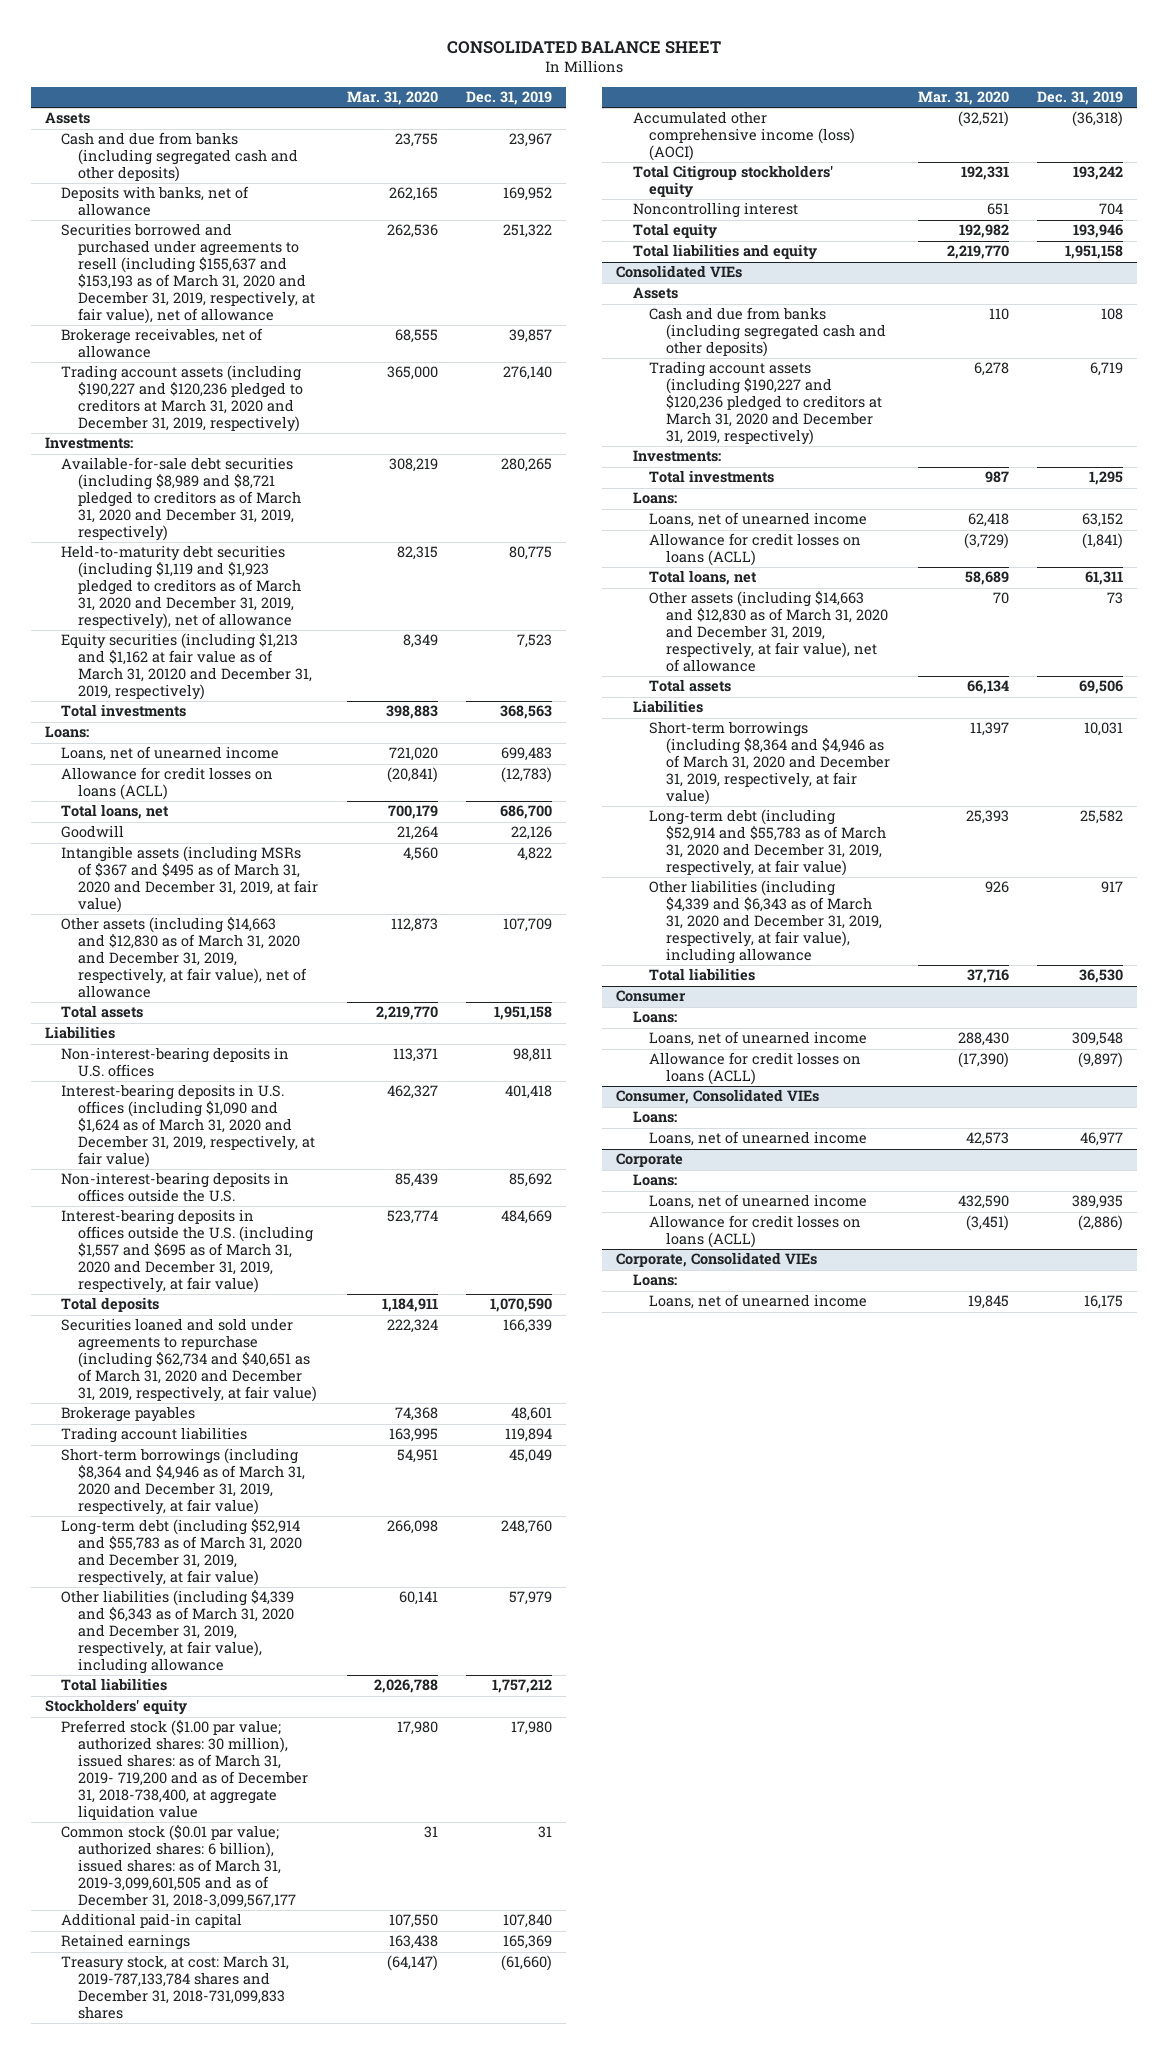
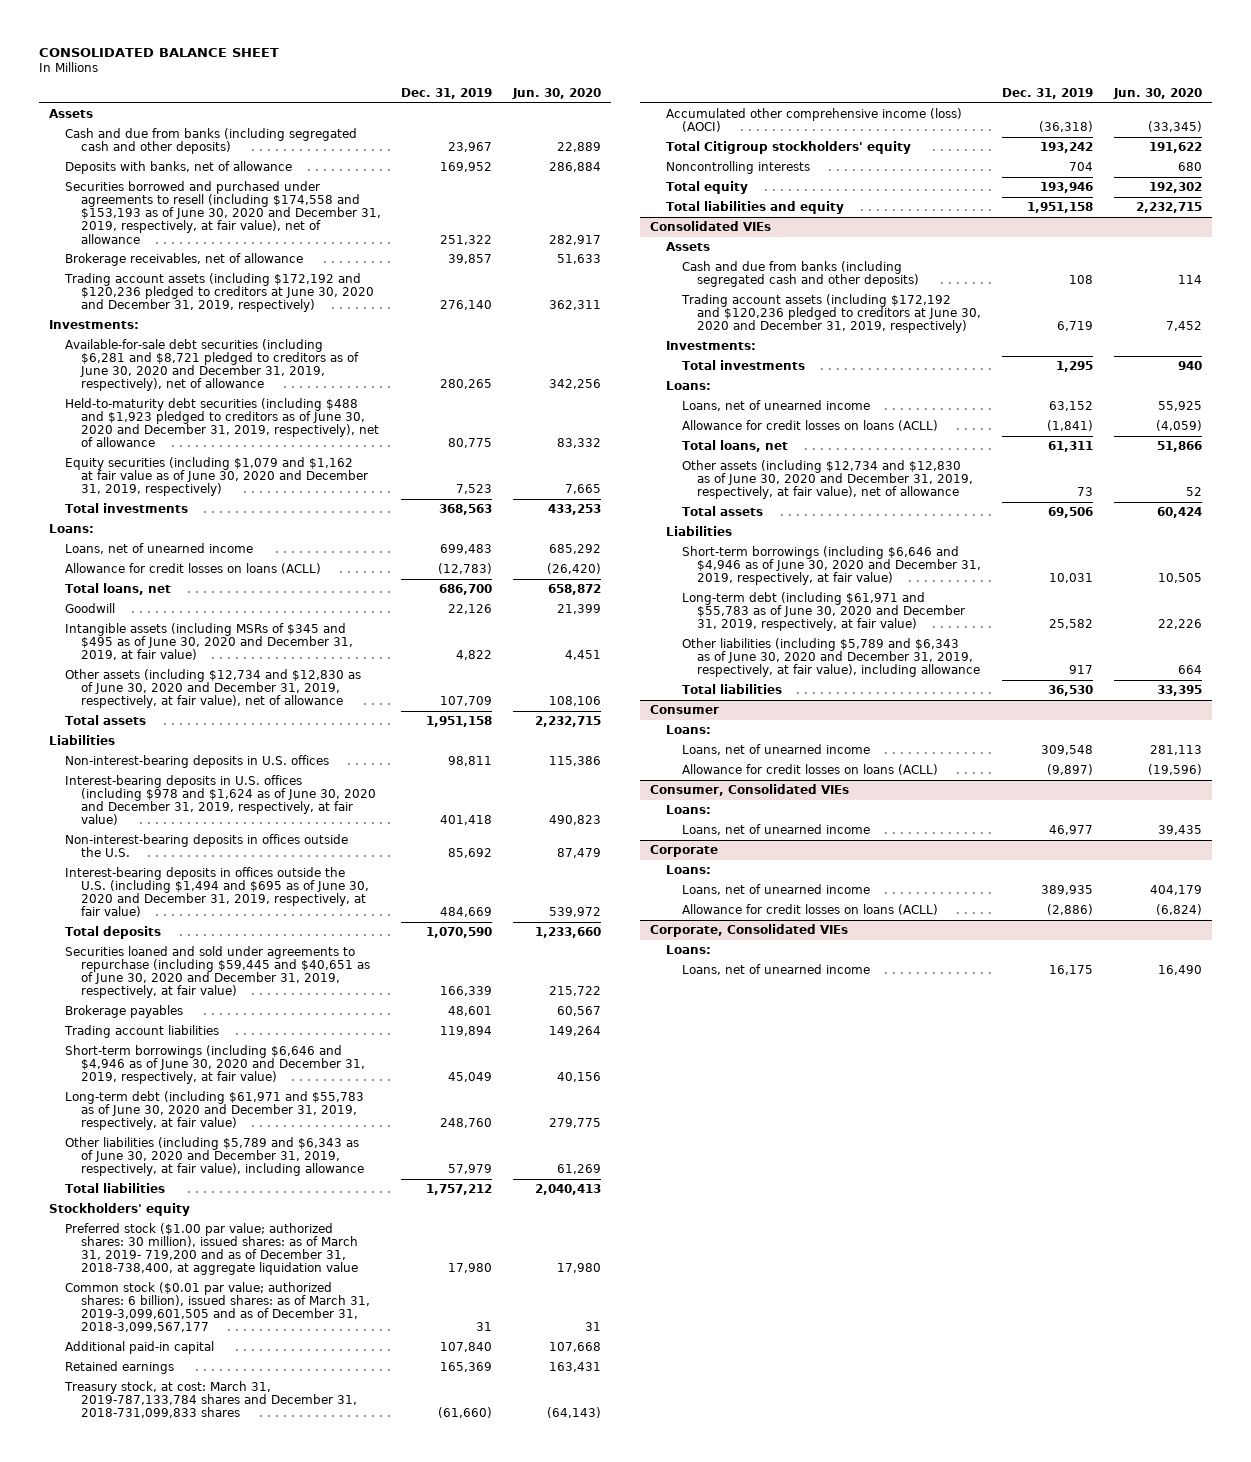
[346,91,438,106] Mar. 31, 2020 -> none
none -> [512,88,602,100] Jun. 30, 2020
[61,223,316,324] Securities borrowed and purchased under agreements to resell (including $155,637 and $153,193 as of March 31, 2020 and December 31, 2019, respectively, at fair value), net of allowance -> [64,180,381,244] Securities borrowed and purchased under agreements to resell (including $174,558 and $153,193 as of June 30, 2020 and December 31, 2019, respectively, at fair value), net of allowance
[61,365,304,433] Trading account assets (including $190,227 and $120,236 pledged to creditors at March 31, 2020 and December 31, 2019, respectively) -> [63,272,374,313] Trading account assets (including $172,192 and $120,236 pledged to creditors at June 30, 2020 and December 31, 2019, respectively)
[61,457,302,541] Available-for-sale debt securities (including $8,989 and $8,721 pledged to creditors as of March 31, 2020 and December 31, 2019, respectively) -> [64,338,359,392] Available-for-sale debt securities (including $6,281 and $8,721 pledged to creditors as of June 30, 2020 and December 31, 2019, respectively), net of allowance
[61,545,302,629] Held-to-maturity debt securities (including $1,119 and $1,923 pledged to creditors as of March 31, 2020 and December 31, 2019, respectively), net of allowance -> [64,397,379,448] Held-to-maturity debt securities (including $488 and $1,923 pledged to creditors as of June 30, 2020 and December 31, 2019, respectively), net of allowance
[61,633,313,701] Equity securities (including $1,213 and $1,162 at fair value as of March 31, 20120 and December 31, 2019, respectively) -> [64,456,368,497] Equity securities (including $1,079 and $1,162 at fair value as of June 30, 2020 and December 31, 2019, respectively)
[61,846,319,914] Intangible assets (including MSRs of $367 and $495 as of March 31, 2020 and December 31, 2019, at fair value) -> [64,622,353,661] Intangible assets (including MSRs of $345 and $495 as of June 30, 2020 and December 31, 2019, at fair value)
[61,917,308,998] Other assets (including $14,663 and $12,830 as of March 31, 2020 and December 31, 2019, respectively, at fair value), net of allowance -> [64,668,361,709] Other assets (including $12,734 and $12,830 as of June 30, 2020 and December 31, 2019, respectively, at fair value), net of allowance
[61,1084,316,1168] Interest-bearing deposits in U.S. offices (including $1,090 and $1,624 as of March 31, 2020 and December 31, 2019, respectively, at fair value) -> [64,774,376,826] Interest-bearing deposits in U.S. offices (including $978 and $1,624 as of June 30, 2020 and December 31, 2019, respectively, at fair value)
[61,1209,314,1293] Interest-bearing deposits in offices outside the U.S. (including $1,557 and $695 as of March 31, 2020 and December 31, 2019, respectively, at fair value) -> [64,866,369,918] Interest-bearing deposits in offices outside the U.S. (including $1,494 and $695 as of June 30, 2020 and December 31, 2019, respectively, at fair value)
[61,1318,318,1402] Securities loaned and sold under agreements to repurchase (including $62,734 and $40,651 as of March 31, 2020 and December 31, 2019, respectively, at fair value) -> [64,945,370,999] Securities loaned and sold under agreements to repurchase (including $59,445 and $40,651 as of June 30, 2020 and December 31, 2019, respectively, at fair value)
[61,1448,306,1516] Short-term borrowings (including $8,364 and $4,946 as of March 31, 2020 and December 31, 2019, respectively, at fair value) -> [64,1044,365,1085] Short-term borrowings (including $6,646 and $4,946 as of June 30, 2020 and December 31, 2019, respectively, at fair value)
[61,1519,303,1587] Long-term debt (including $52,914 and $55,783 as of March 31, 2020 and December 31, 2019, respectively, at fair value) -> [64,1090,364,1131] Long-term debt (including $61,971 and $55,783 as of June 30, 2020 and December 31, 2019, respectively, at fair value)
[61,1590,295,1674] Other liabilities (including $4,339 and $6,343 as of March 31, 2020 and December 31, 2019, respectively, at fair value), including allowance -> [64,1136,364,1177] Other liabilities (including $5,789 and $6,343 as of June 30, 2020 and December 31, 2019, respectively, at fair value), including allowance
[632,202,798,219] Noncontrolling interest -> [665,160,810,174] Noncontrolling interests
[649,361,883,445] Trading account assets (including $190,227 and $120,236 pledged to creditors at March 31, 2020 and December 31, 2019, respectively) -> [680,293,982,334] Trading account assets (including $172,192 and $120,236 pledged to creditors at June 30, 2020 and December 31, 2019, respectively)
[649,591,889,672] Other assets (including $14,663 and $12,830 as of March 31, 2020 and December 31, 2019, respectively, at fair value), net of allowance -> [681,459,974,500] Other assets (including $12,734 and $12,830 as of June 30, 2020 and December 31, 2019, respectively, at fair value), net of allowance
[649,721,891,805] Short-term borrowings (including $8,364 and $4,946 as of March 31, 2020 and December 31, 2019, respectively, at fair value) -> [681,545,982,586] Short-term borrowings (including $6,646 and $4,946 as of June 30, 2020 and December 31, 2019, respectively, at fair value)
[649,809,887,877] Long-term debt (including $52,914 and $55,783 as of March 31, 2020 and December 31, 2019, respectively, at fair value) -> [681,591,966,632] Long-term debt (including $61,971 and $55,783 as of June 30, 2020 and December 31, 2019, respectively, at fair value)
[649,880,883,964] Other liabilities (including $4,339 and $6,343 as of March 31, 2020 and December 31, 2019, respectively, at fair value), including allowance -> [681,637,981,678] Other liabilities (including $5,789 and $6,343 as of June 30, 2020 and December 31, 2019, respectively, at fair value), including allowance

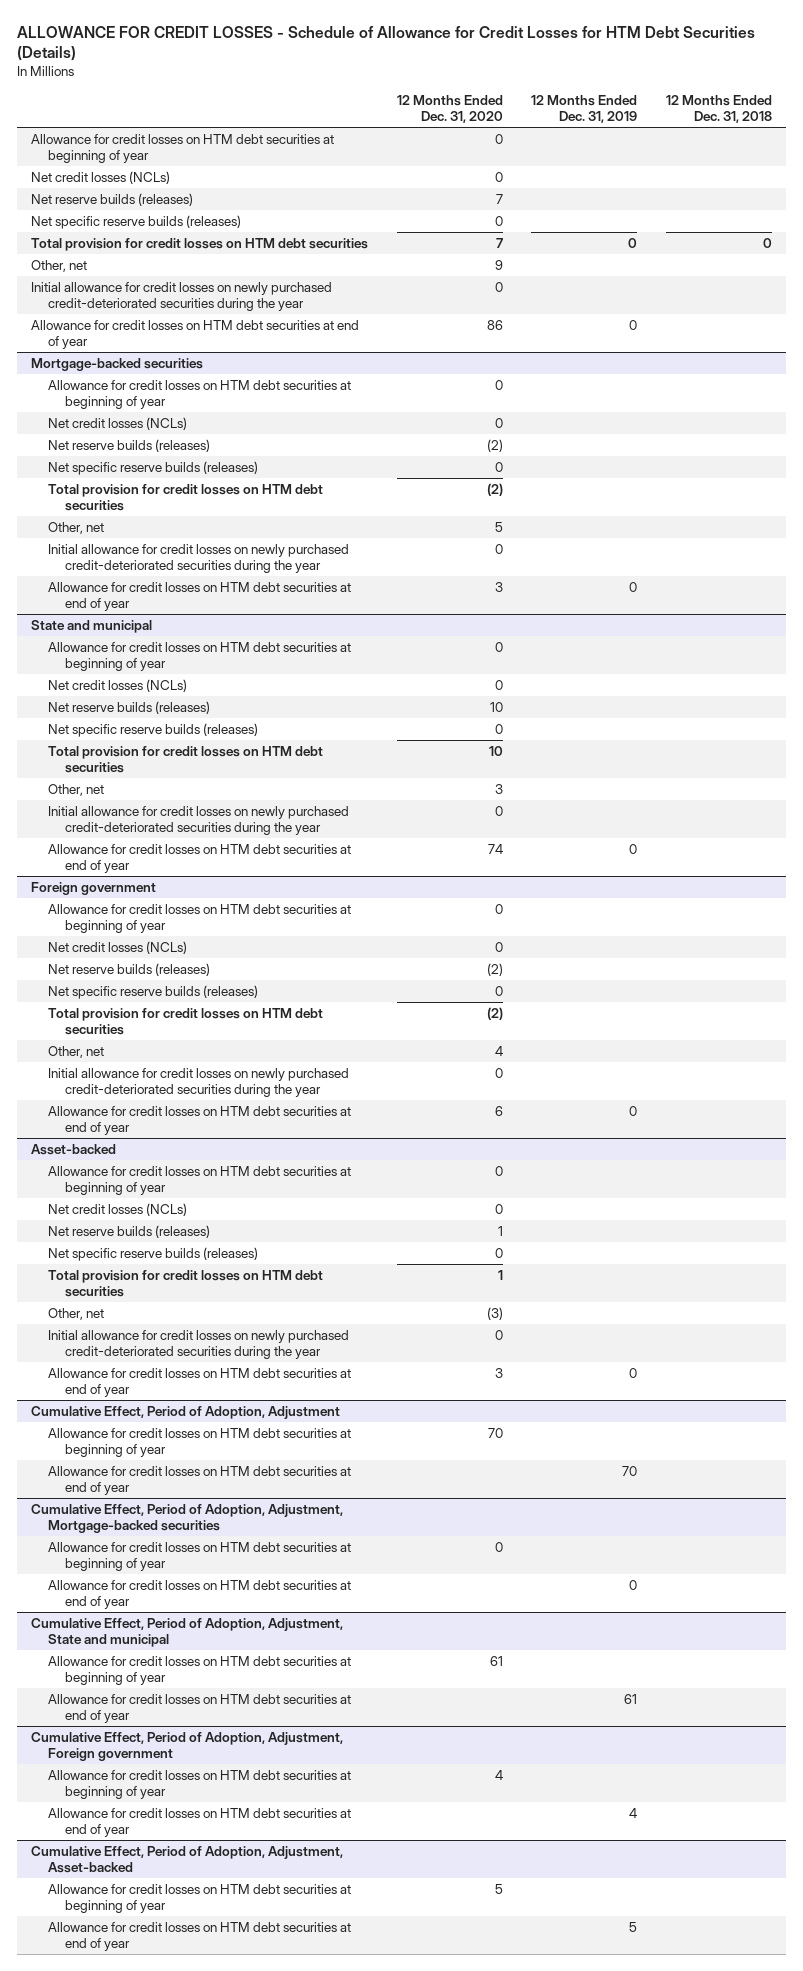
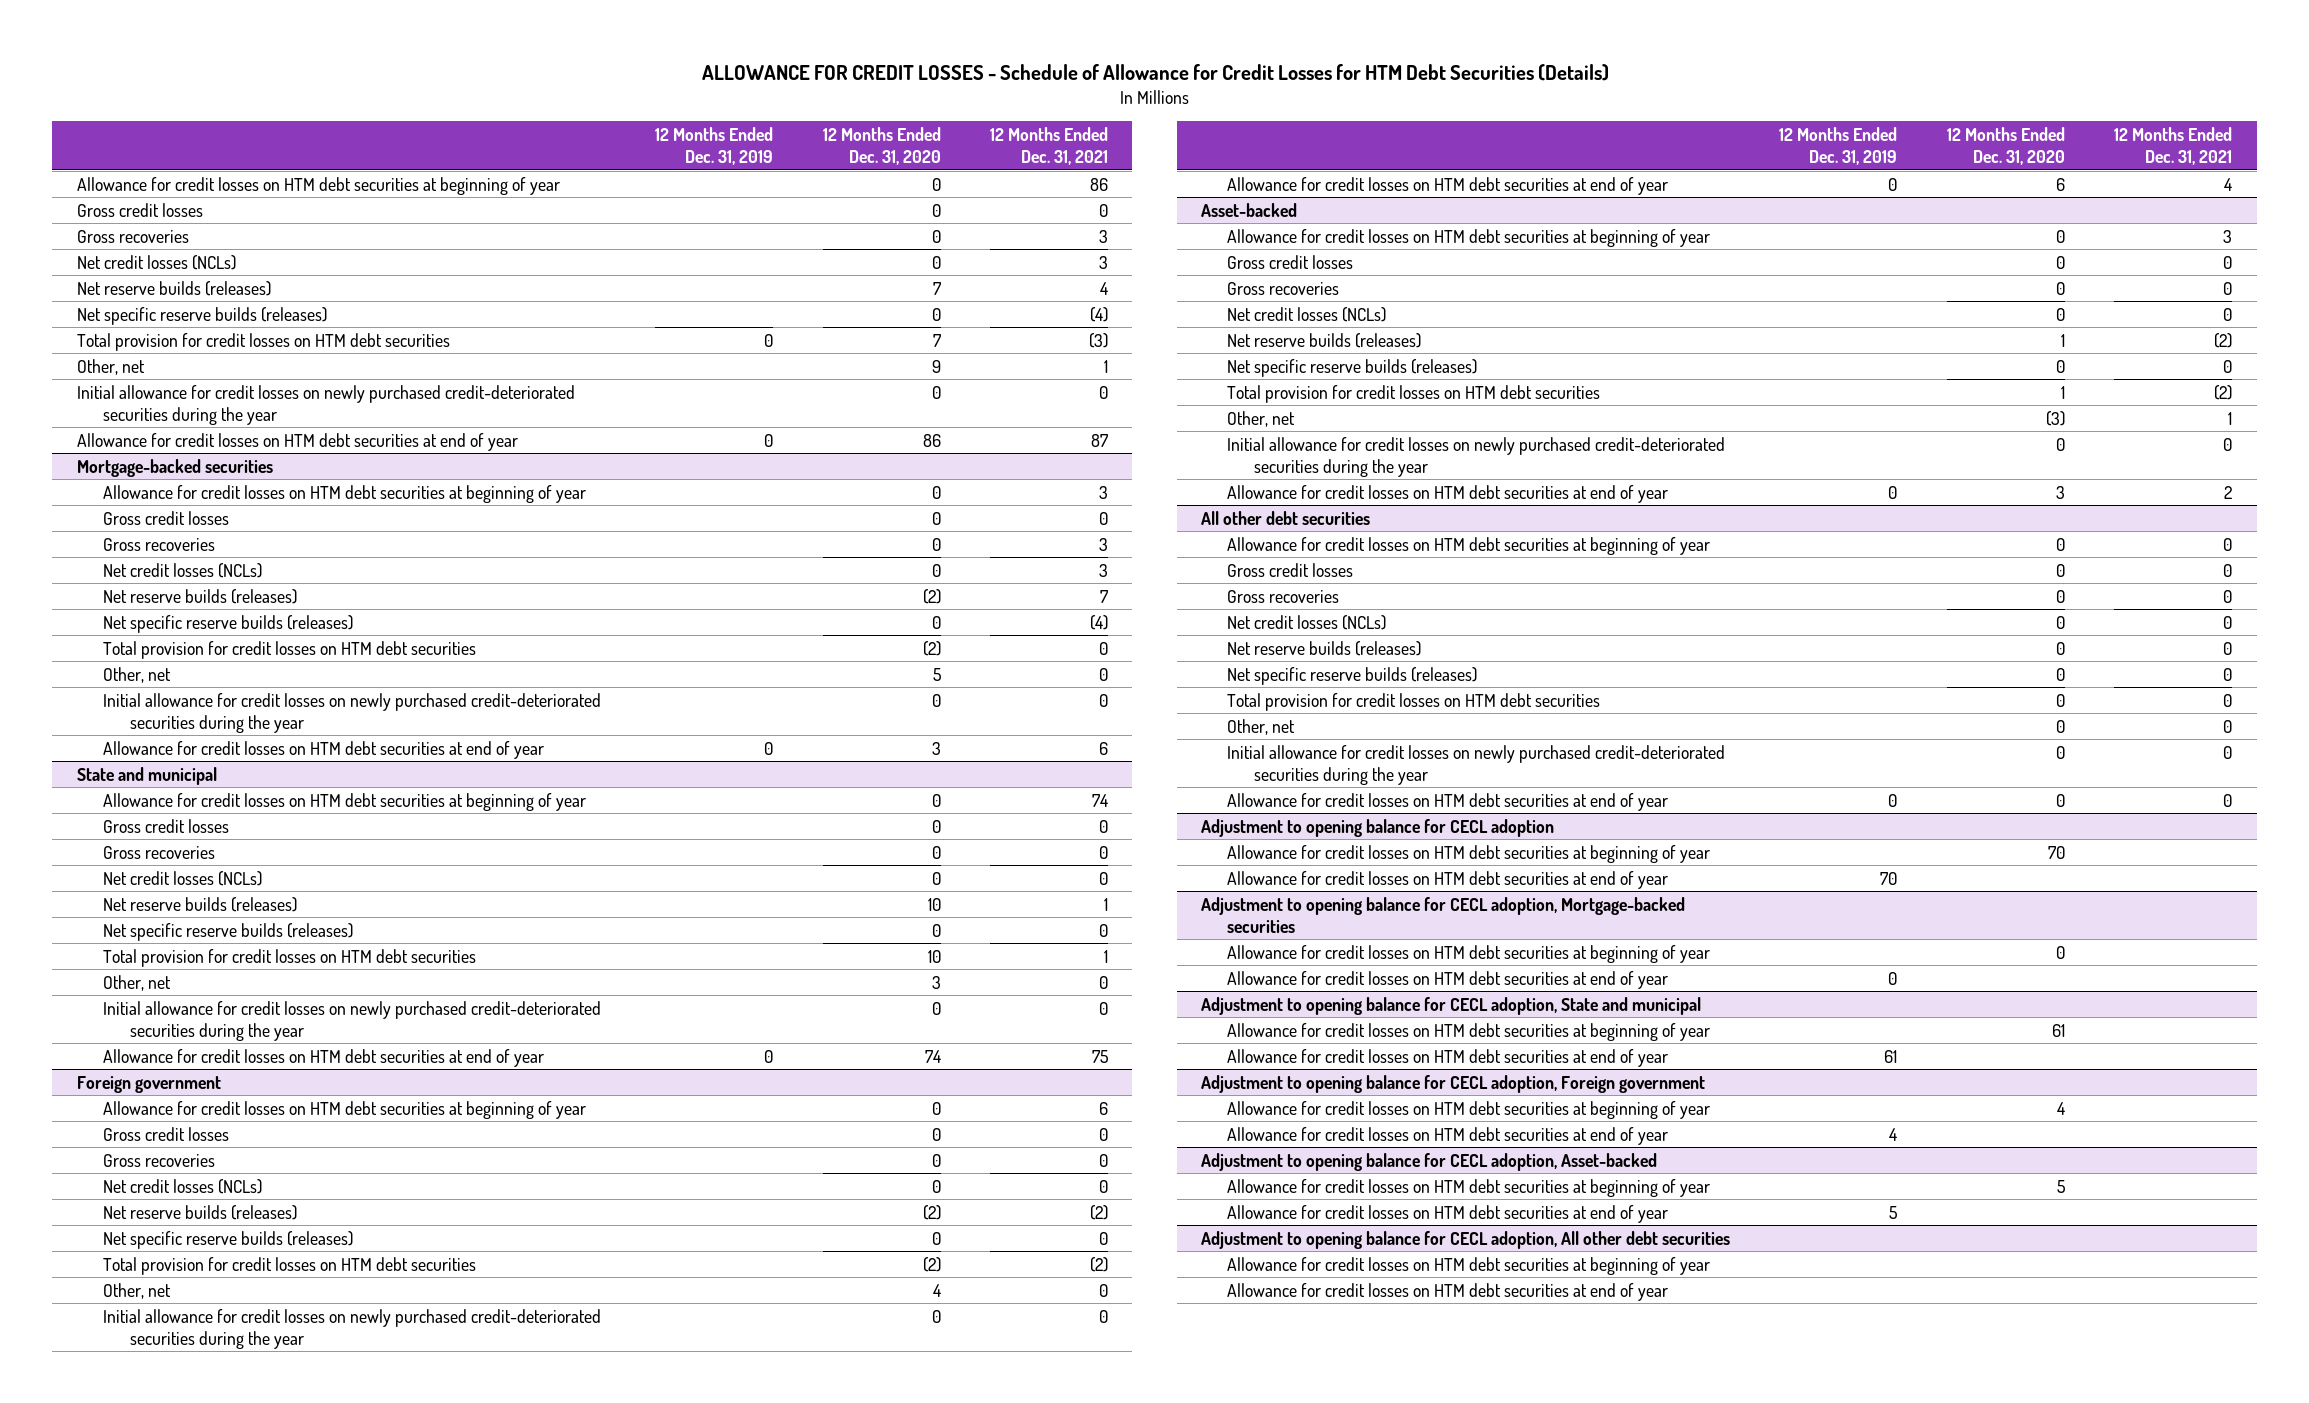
[665,95,772,124] 12 Months Ended Dec. 31, 2018 -> none
none -> [989,126,1108,166] 12 Months Ended Dec. 31, 2021
none -> [77,202,204,217] Gross credit losses
none -> [77,229,190,243] Gross recoveries
none -> [103,510,230,525] Gross credit losses
none -> [103,537,216,551] Gross recoveries
none -> [103,818,230,833] Gross credit losses
none -> [103,845,216,859] Gross recoveries
none -> [103,1126,230,1141] Gross credit losses
none -> [103,1153,216,1167] Gross recoveries
none -> [1227,254,1354,269] Gross credit losses
none -> [1227,281,1340,295] Gross recoveries
none -> [1201,510,1371,525] All other debt securities
none -> [1227,536,1711,555] Allowance for credit losses on HTM debt securities at beginning of year
none -> [1227,562,1354,577] Gross credit losses
none -> [1227,589,1340,603] Gross recoveries
none -> [1227,614,1387,630] Net credit losses (NCLs)
none -> [1227,640,1422,656] Net reserve builds (releases)
none -> [1227,666,1478,685] Net specific reserve builds (releases)
none -> [1227,692,1601,711] Total provision for credit losses on HTM debt securities
none -> [1227,718,1296,735] Other, net
none -> [1227,744,1726,785] Initial allowance for credit losses on newly purchased credit-deteriorated securities during the year
none -> [1227,792,1669,811] Allowance for credit losses on HTM debt securities at end of year
[31,1405,341,1419] Cumulative Effect, Period of Adoption, Adjustment -> [1201,818,1555,837] Adjustment to opening balance for CECL adoption
[31,1503,344,1533] Cumulative Effect, Period of Adoption, Adjustment, Mortgage-backed securities -> none
none -> [1201,896,1686,933] Adjustment to opening balance for CECL adoption, Mortgage-backed securities
[31,1617,344,1647] Cumulative Effect, Period of Adoption, Adjustment, State and municipal -> none
none -> [1201,996,1702,1015] Adjustment to opening balance for CECL adoption, State and municipal
[31,1731,344,1761] Cumulative Effect, Period of Adoption, Adjustment, Foreign government -> none
none -> [1201,1074,1706,1093] Adjustment to opening balance for CECL adoption, Foreign government
[31,1845,344,1873] Cumulative Effect, Period of Adoption, Adjustment, Asset-backed -> none
none -> [1201,1152,1658,1171] Adjustment to opening balance for CECL adoption, Asset-backed
none -> [1201,1230,1731,1249] Adjustment to opening balance for CECL adoption, All other debt securities
none -> [1227,1256,1711,1275] Allowance for credit losses on HTM debt securities at beginning of year
none -> [1227,1282,1669,1301] Allowance for credit losses on HTM debt securities at end of year

